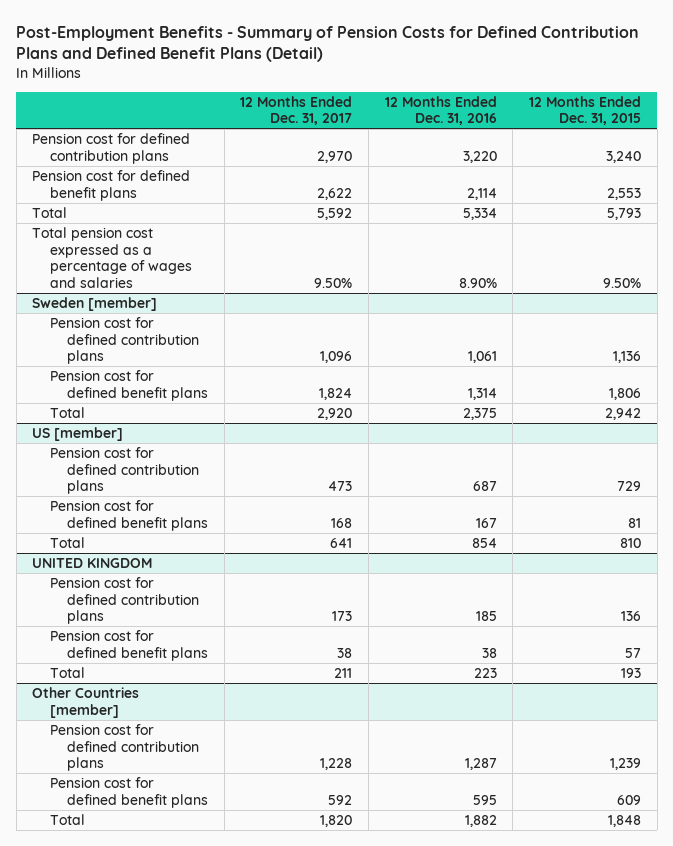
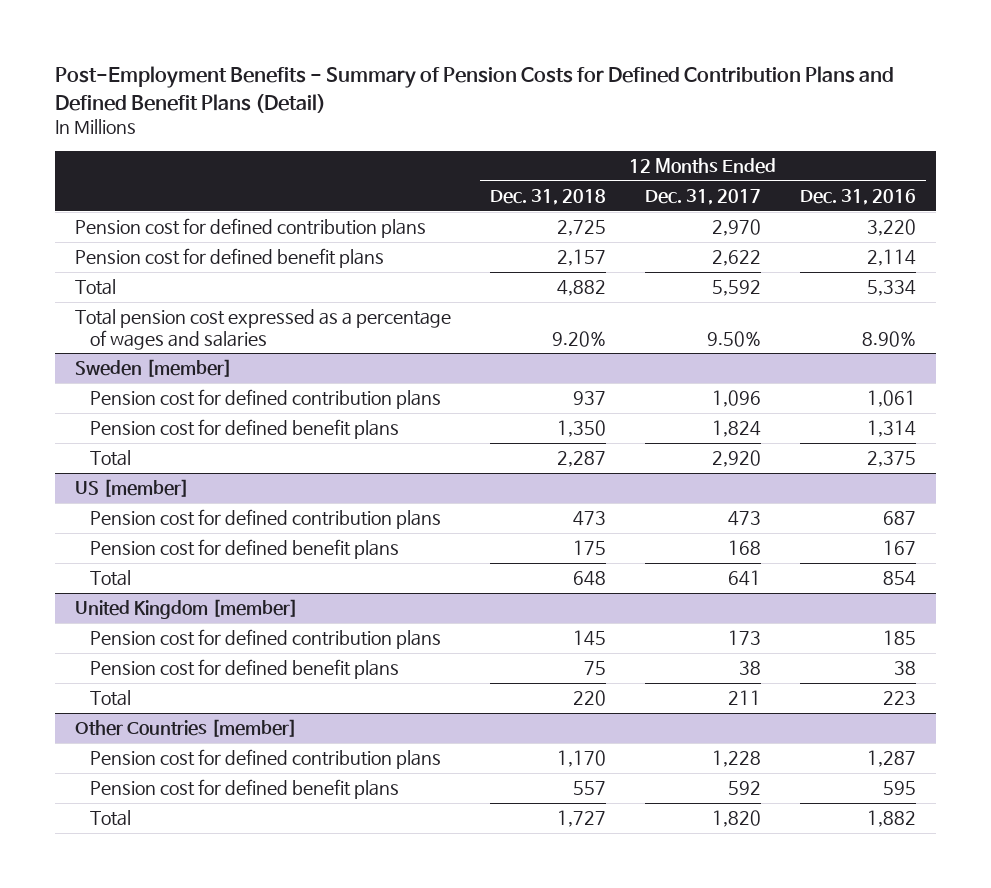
[529,95,642,126] 12 Months Ended Dec. 31, 2015 -> none
none -> [489,189,606,206] Dec. 31, 2018
[32,557,153,568] UNITED KINGDOM -> [74,599,298,620] United Kingdom [member]

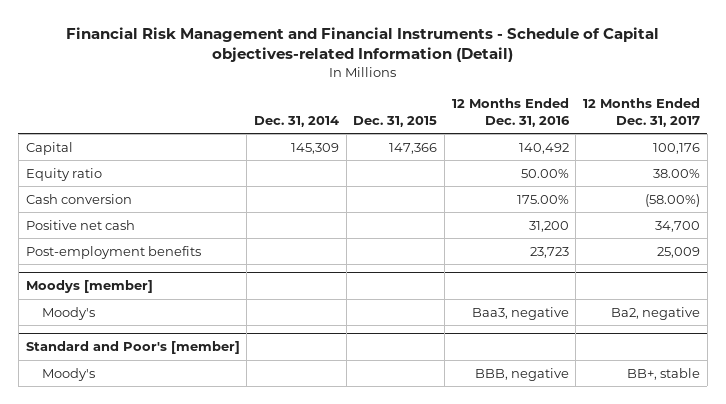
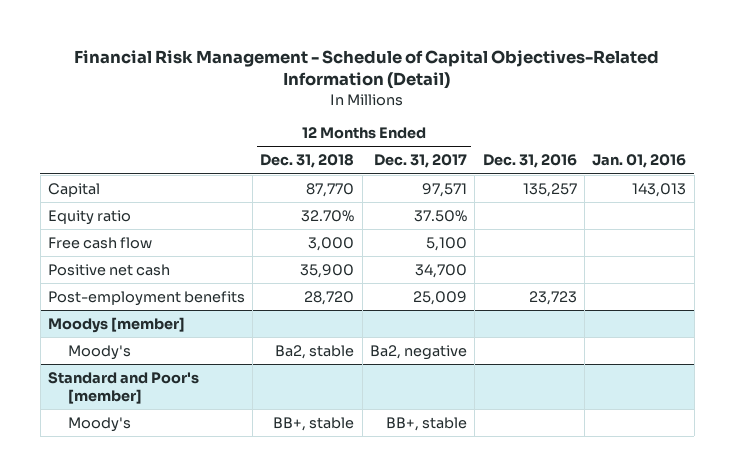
[65,26,659,63] Financial Risk Management and Financial Instruments - Schedule of Capital objectives-related Information (Detail) -> [74,49,660,90] Financial Risk Management - Schedule of Capital Objectives-Related Information (Detail)
[253,115,339,127] Dec. 31, 2014 -> none
[353,115,438,127] Dec. 31, 2015 -> none
[451,97,570,127] 12 Months Ended Dec. 31, 2016 -> none
none -> [260,154,355,169] Dec. 31, 2018
none -> [482,154,577,169] Dec. 31, 2016
none -> [592,154,687,169] Jan. 01, 2016
[25,193,132,204] Cash conversion -> none
[652,142,700,154] 100,176 -> [422,182,468,197] 97,571
[652,168,700,178] 38.00% -> [414,209,468,222] 37.50%
none -> [47,236,152,249] Free cash flow

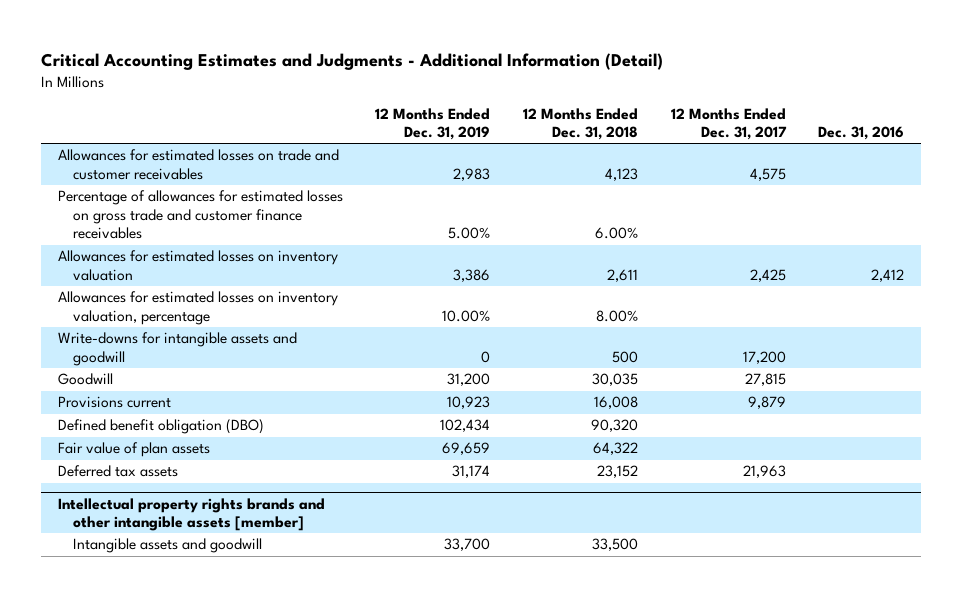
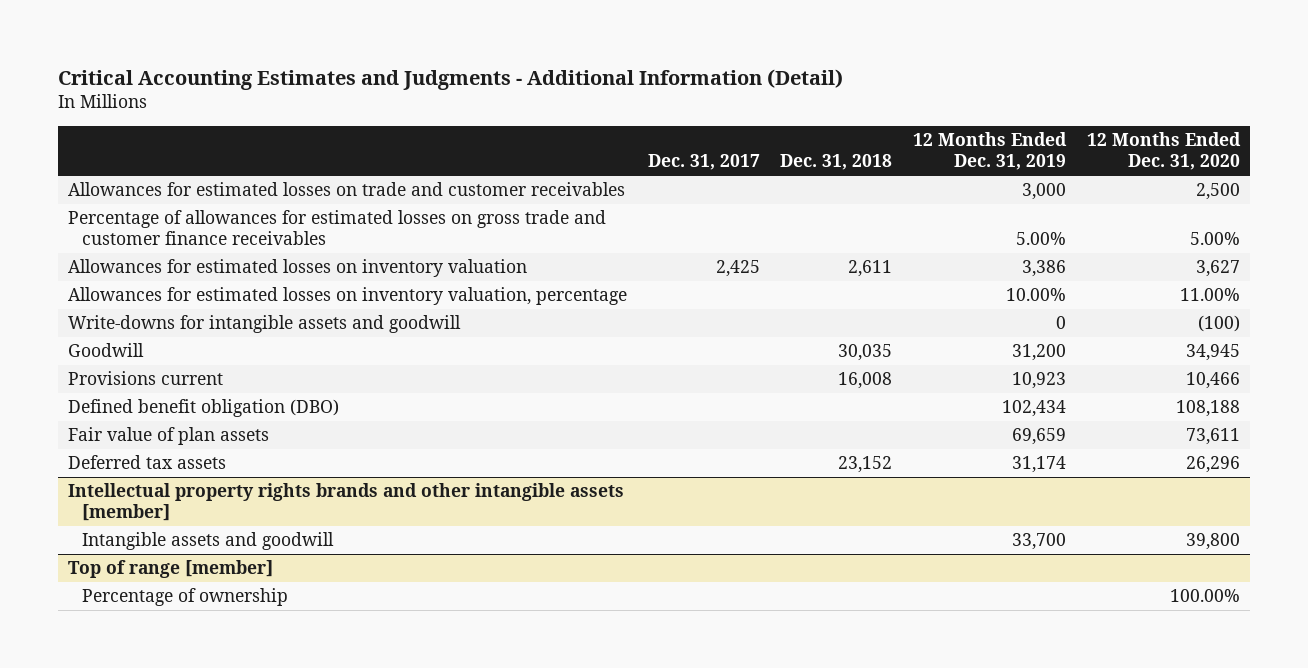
[523,107,639,141] 12 Months Ended Dec. 31, 2018 -> none
[670,107,787,141] 12 Months Ended Dec. 31, 2017 -> none
[818,126,905,141] Dec. 31, 2016 -> none
none -> [647,154,760,171] Dec. 31, 2017
none -> [780,154,893,171] Dec. 31, 2018
none -> [1086,132,1241,171] 12 Months Ended Dec. 31, 2020
[453,167,491,181] 2,983 -> [1022,183,1067,201] 3,000
none -> [68,560,274,579] Top of range [member]
none -> [81,588,288,607] Percentage of ownership

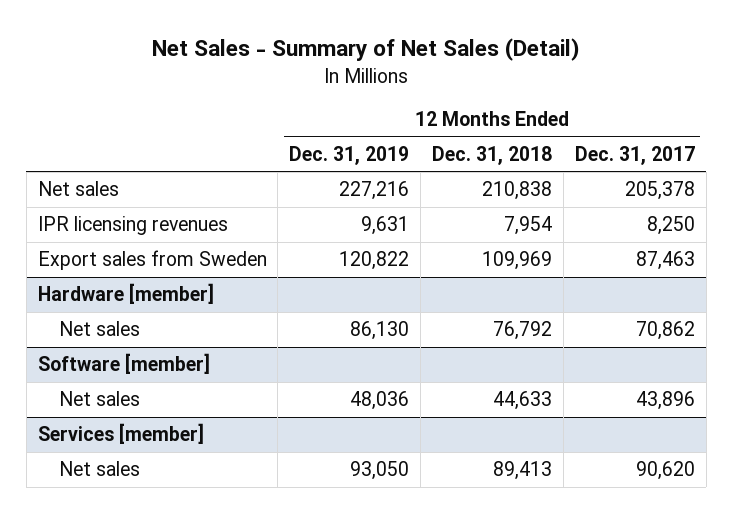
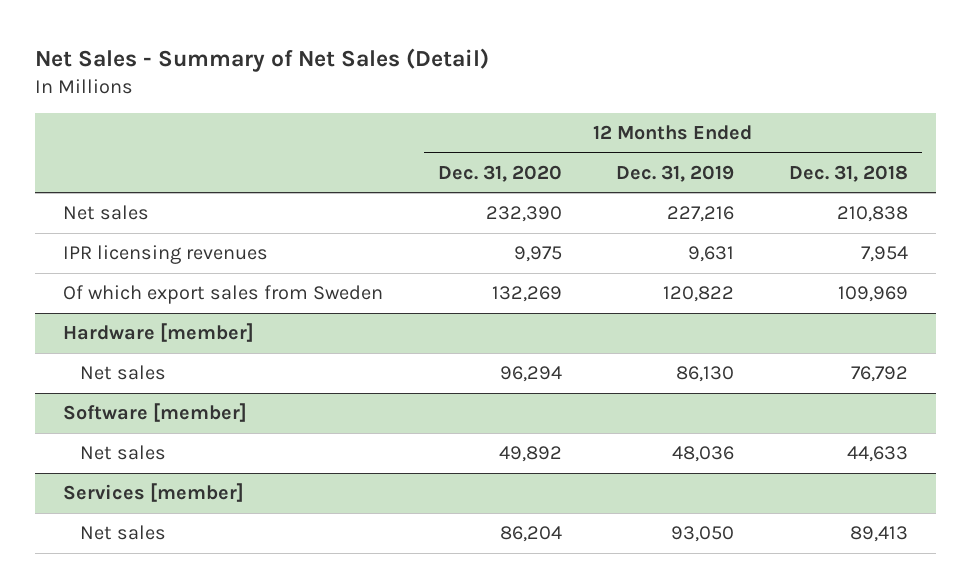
[574,145,695,165] Dec. 31, 2017 -> none
none -> [437,164,562,182] Dec. 31, 2020
[37,250,267,271] Export sales from Sweden -> [62,285,383,305] Of which export sales from Sweden

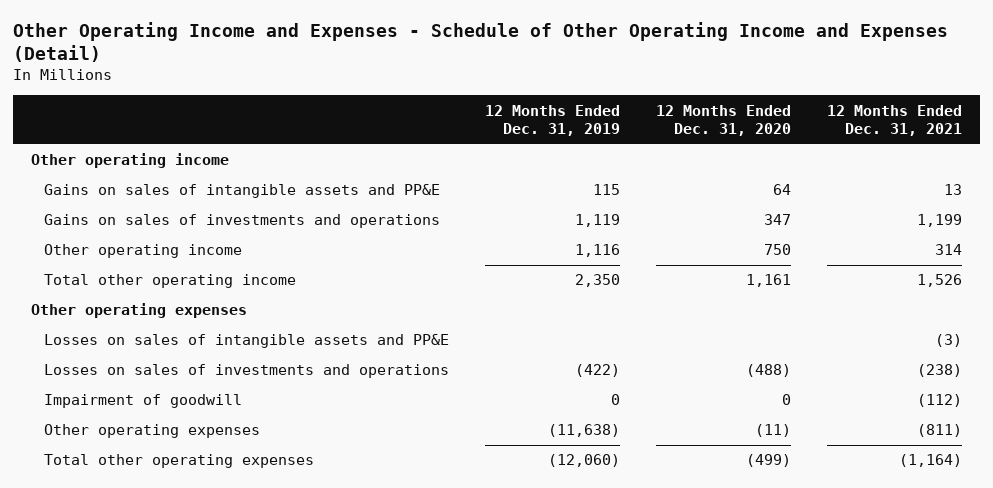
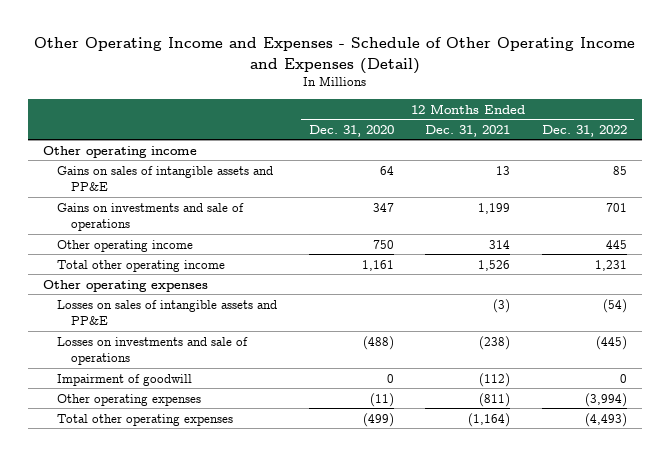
[485,104,621,137] 12 Months Ended Dec. 31, 2019 -> none
none -> [541,124,627,137] Dec. 31, 2022
[44,214,441,229] Gains on sales of investments and operations -> [57,202,245,232] Gains on investments and sale of operations
[44,364,450,379] Losses on sales of investments and operations -> [57,336,249,366] Losses on investments and sale of operations

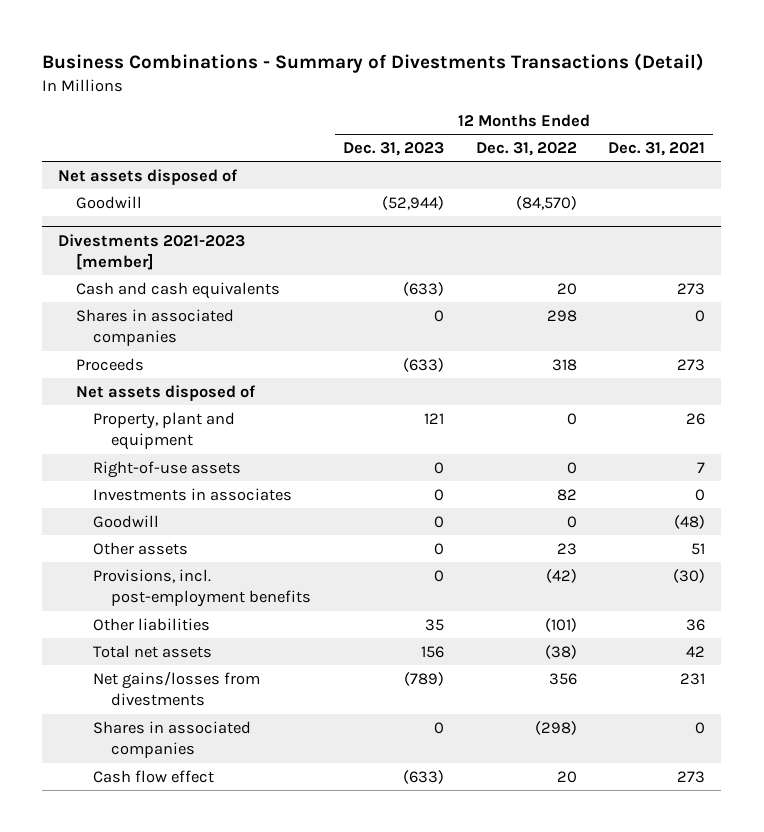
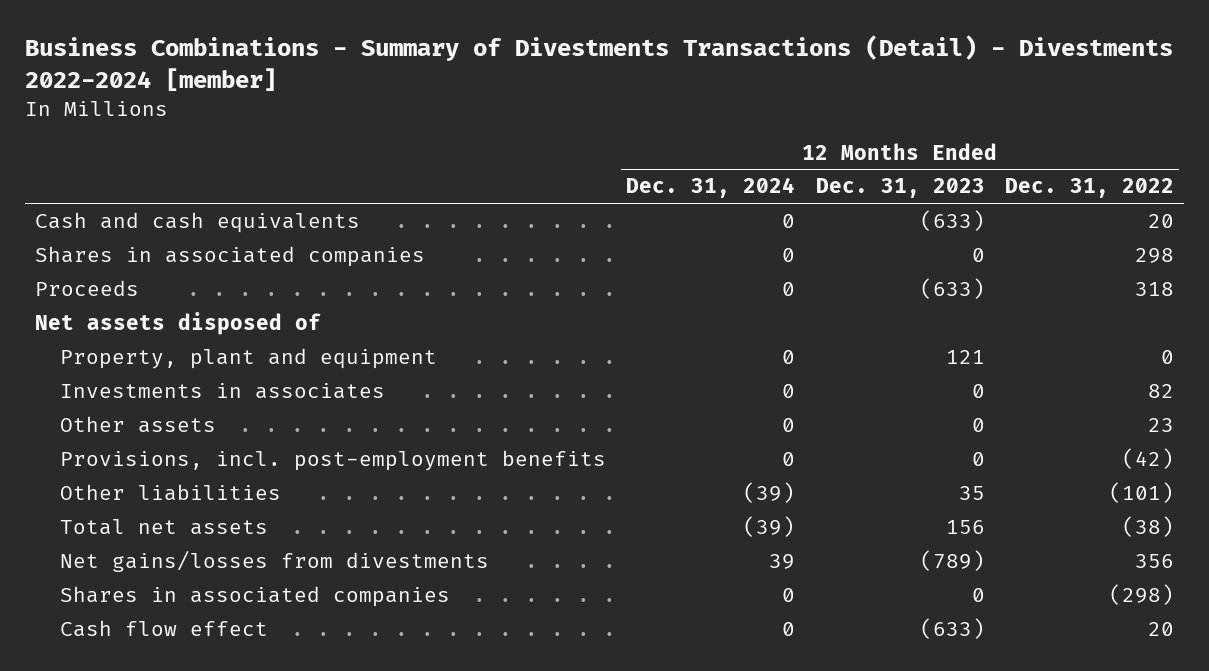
[42,53,705,74] Business Combinations - Summary of Divestments Transactions (Detail) -> [24,35,1173,91] Business Combinations - Summary of Divestments Transactions (Detail) - Divestments 2022-2024 [member]
[608,141,706,156] Dec. 31, 2021 -> none
none -> [626,177,796,199] Dec. 31, 2024
[58,168,239,185] Net assets disposed of -> none
[75,195,142,209] Goodwill -> none
[58,233,246,271] Divestments 2021-2023 [member] -> none
[93,460,242,478] Right-of-use assets -> none
[93,514,160,528] Goodwill -> none

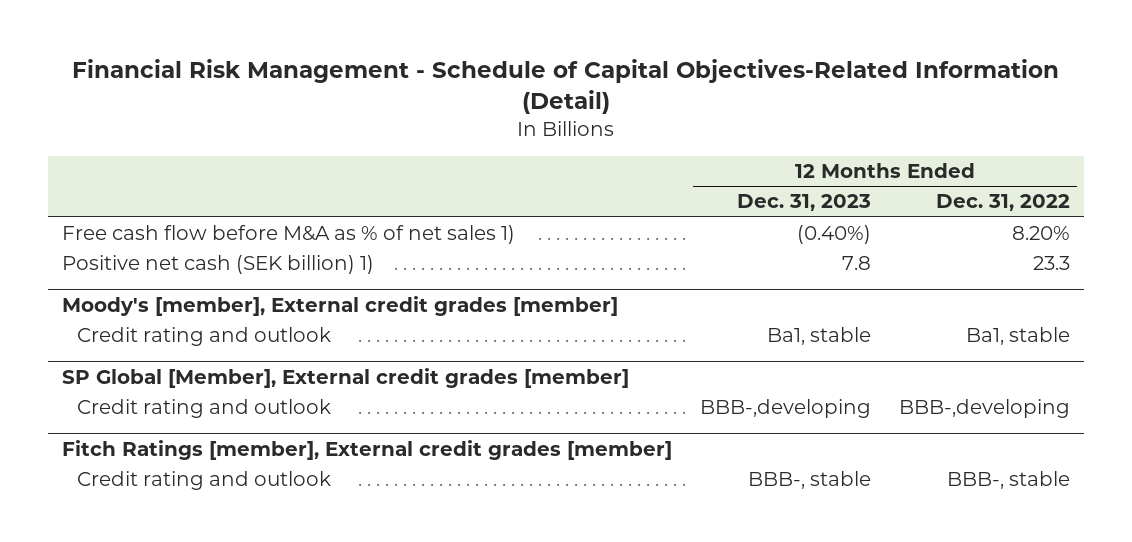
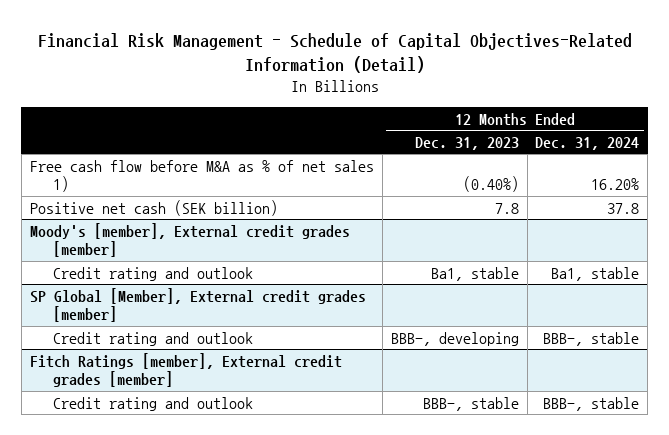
[936,194,1071,212] Dec. 31, 2022 -> none
none -> [535,136,640,150] Dec. 31, 2024
[61,255,374,275] Positive net cash (SEK billion) 1) -> [29,199,278,216] Positive net cash (SEK billion)
[700,399,872,419] BBB-,developing -> [390,331,519,346] BBB-, developing

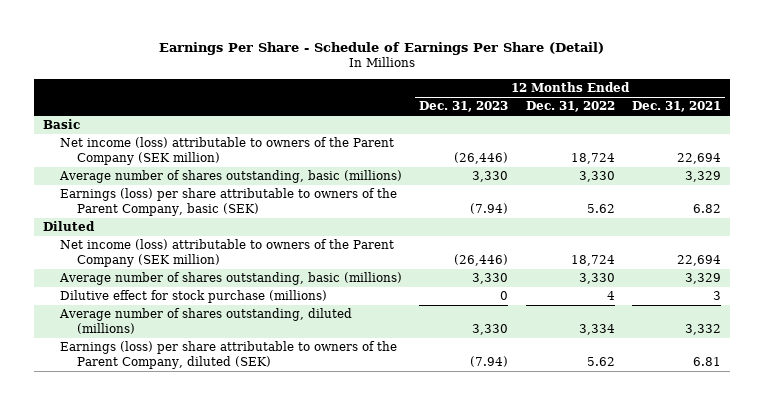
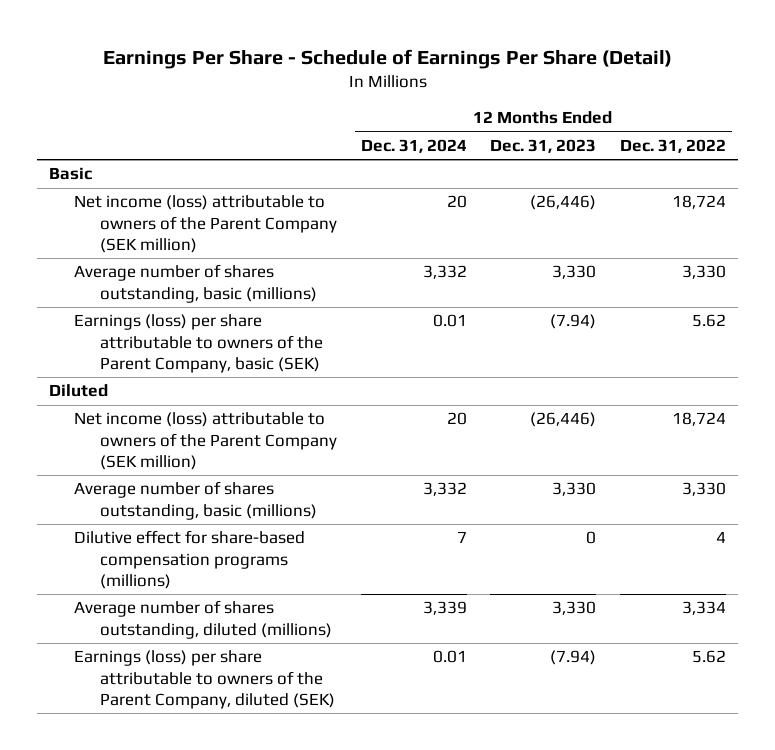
[631,101,721,113] Dec. 31, 2021 -> none
none -> [360,139,467,154] Dec. 31, 2024
[59,290,327,304] Dilutive effect for stock purchase (millions) -> [74,530,306,589] Dilutive effect for share-based compensation programs (millions)

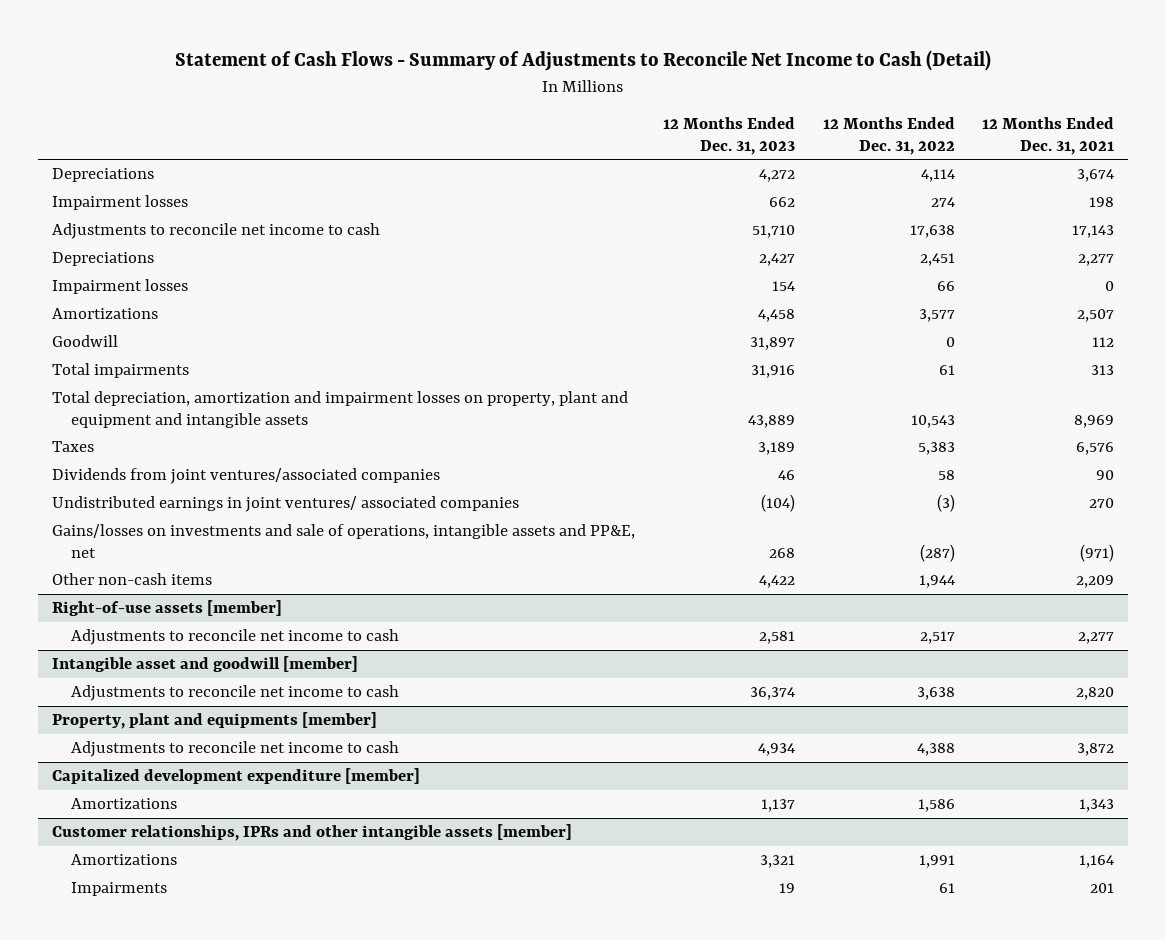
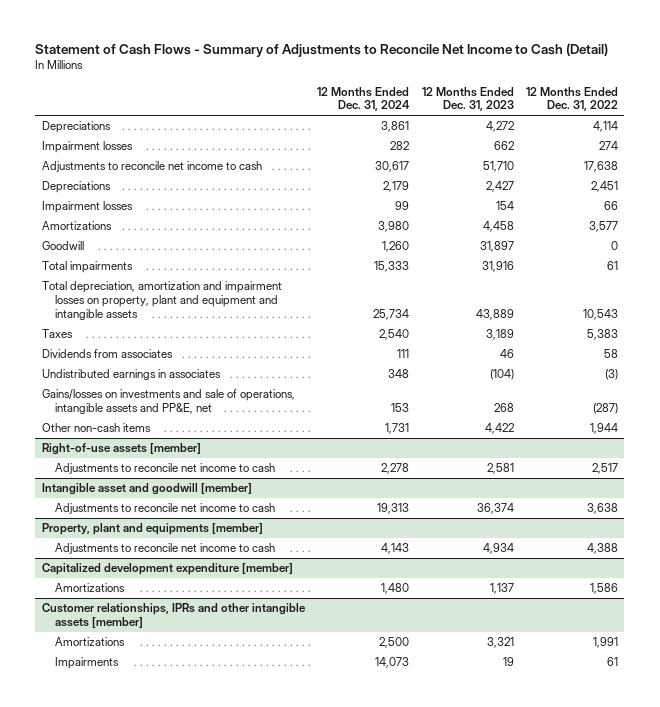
[982,117,1115,155] 12 Months Ended Dec. 31, 2021 -> none
none -> [317,86,411,112] 12 Months Ended Dec. 31, 2024
[51,468,440,485] Dividends from joint ventures/associated companies -> [41,349,173,359] Dividends from associates
[51,496,519,513] Undistributed earnings in joint ventures/ associated companies -> [41,369,221,381] Undistributed earnings in associates

